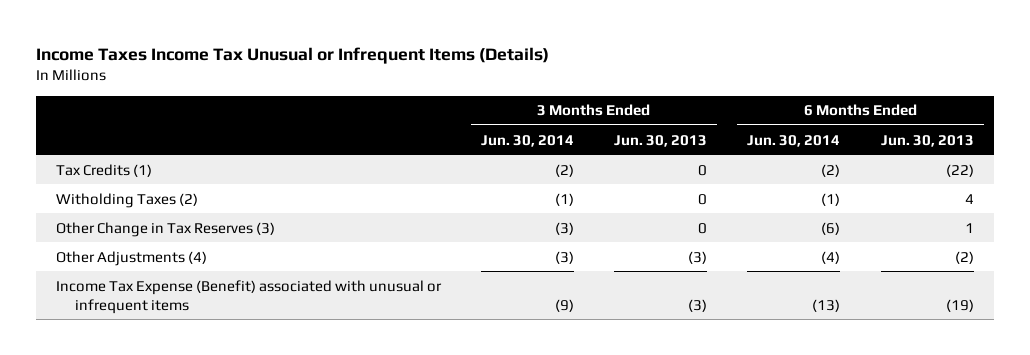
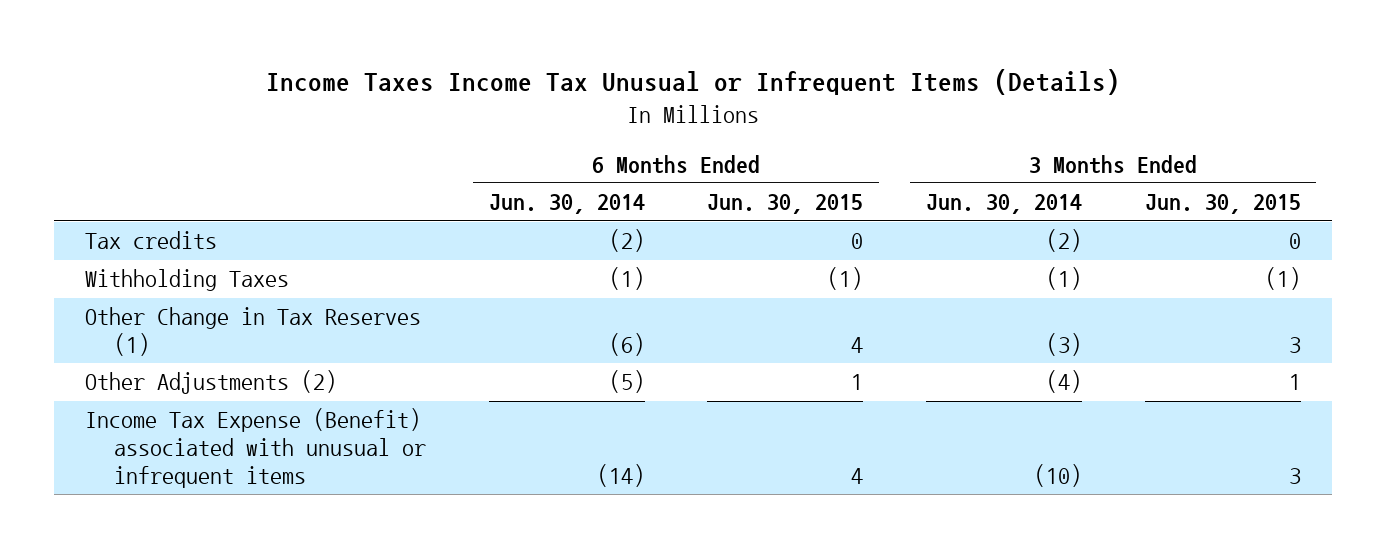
[614,134,708,147] Jun. 30, 2013 -> none
[880,134,974,147] Jun. 30, 2013 -> none
none -> [707,194,864,215] Jun. 30, 2015
none -> [1144,194,1301,215] Jun. 30, 2015
[56,163,153,177] Tax Credits (1) -> [85,231,218,250] Tax credits
[56,192,199,208] Witholding Taxes (2) -> [85,269,290,292] Withholding Taxes
[56,221,276,237] Other Change in Tax Reserves (3) -> [85,307,422,357] Other Change in Tax Reserves (1)
[56,250,208,266] Other Adjustments (4) -> [85,370,338,395] Other Adjustments (2)
[555,250,575,264] (3) -> [1045,370,1082,394] (4)
[821,250,841,264] (4) -> [608,370,645,394] (5)
[555,298,575,312] (9) -> [1033,463,1082,487] (10)
[812,298,841,312] (13) -> [596,463,645,487] (14)

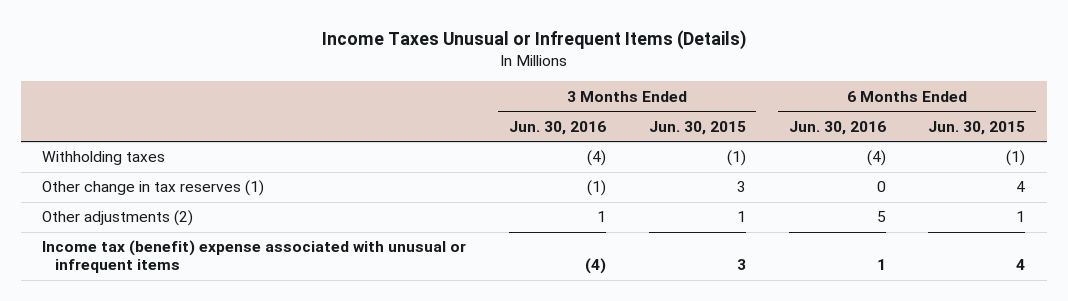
[266,69,1121,96] Income Taxes Income Tax Unusual or Infrequent Items (Details) -> [321,29,746,50] Income Taxes Unusual or Infrequent Items (Details)
[488,194,645,215] Jun. 30, 2014 -> none
[925,194,1082,215] Jun. 30, 2014 -> none
none -> [509,120,607,135] Jun. 30, 2016
none -> [788,120,886,135] Jun. 30, 2016
[85,231,218,250] Tax credits -> none
[85,269,290,292] Withholding Taxes -> [42,151,166,166] Withholding taxes
[85,307,422,357] Other Change in Tax Reserves (1) -> [42,180,265,197] Other change in tax reserves (1)
[85,370,338,395] Other Adjustments (2) -> [42,210,194,227] Other adjustments (2)
[85,408,426,488] Income Tax Expense (Benefit) associated with unusual or infrequent items -> [42,240,467,274] Income tax (benefit) expense associated with unusual or infrequent items

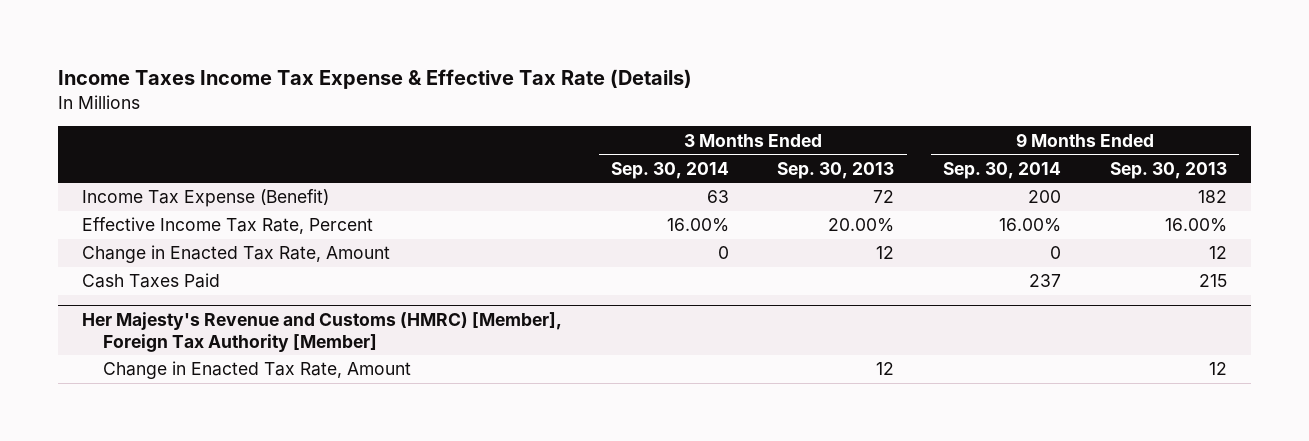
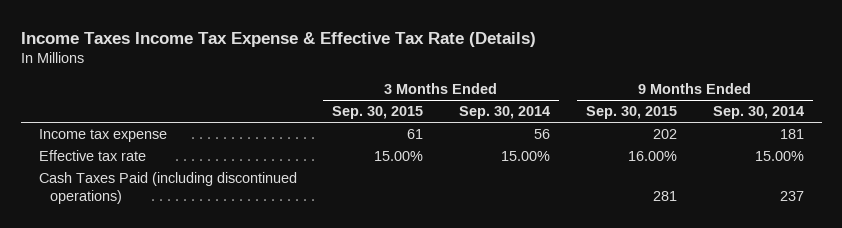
[777,161,895,179] Sep. 30, 2013 -> none
[1109,161,1227,179] Sep. 30, 2013 -> none
none -> [332,106,424,120] Sep. 30, 2015
none -> [585,106,677,120] Sep. 30, 2015
[82,245,391,264] Change in Enacted Tax Rate, Amount -> none
[82,312,563,352] Her Majesty's Revenue and Customs (HMRC) [Member], Foreign Tax Authority [Member] -> none
[102,361,411,380] Change in Enacted Tax Rate, Amount -> none
[82,189,330,208] Income Tax Expense (Benefit) -> [38,129,167,143] Income tax expense
[706,190,729,204] 63 -> [534,129,551,140] 56
[1028,190,1062,204] 200 -> [779,129,804,140] 181
[82,217,374,235] Effective Income Tax Rate, Percent -> [38,150,146,162] Effective tax rate
[666,218,729,233] 16.00% -> [501,151,551,162] 15.00%
[999,218,1062,233] 16.00% -> [754,151,804,162] 15.00%
[82,273,221,289] Cash Taxes Paid -> [38,172,297,205] Cash Taxes Paid (including discontinued operations)

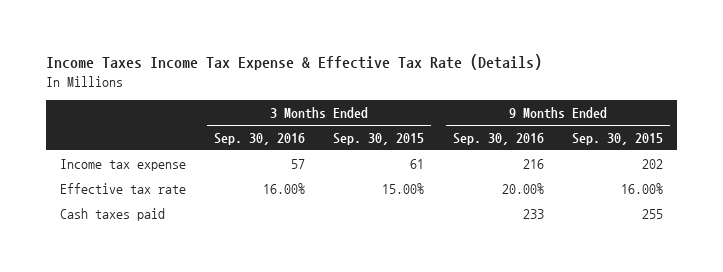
[459,106,551,120] Sep. 30, 2014 -> none
[712,106,804,120] Sep. 30, 2014 -> none
none -> [213,133,305,146] Sep. 30, 2016
none -> [452,133,544,146] Sep. 30, 2016
[38,172,297,205] Cash Taxes Paid (including discontinued operations) -> [59,207,165,221] Cash taxes paid
[652,191,677,202] 281 -> [641,208,663,219] 255

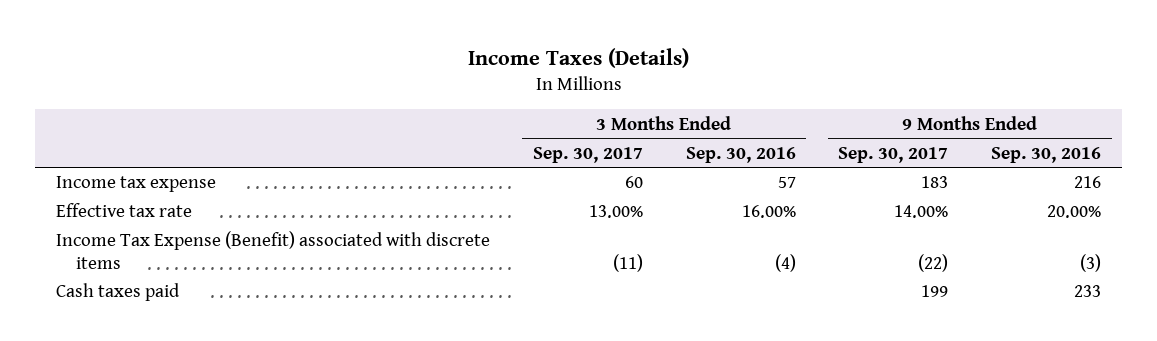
[45,54,542,71] Income Taxes Income Tax Expense & Effective Tax Rate (Details) -> [467,47,689,68] Income Taxes (Details)
[333,133,425,146] Sep. 30, 2015 -> none
[571,133,663,146] Sep. 30, 2015 -> none
none -> [533,146,644,163] Sep. 30, 2017
none -> [838,146,949,163] Sep. 30, 2017
none -> [56,231,491,269] Income Tax Expense (Benefit) associated with discrete items

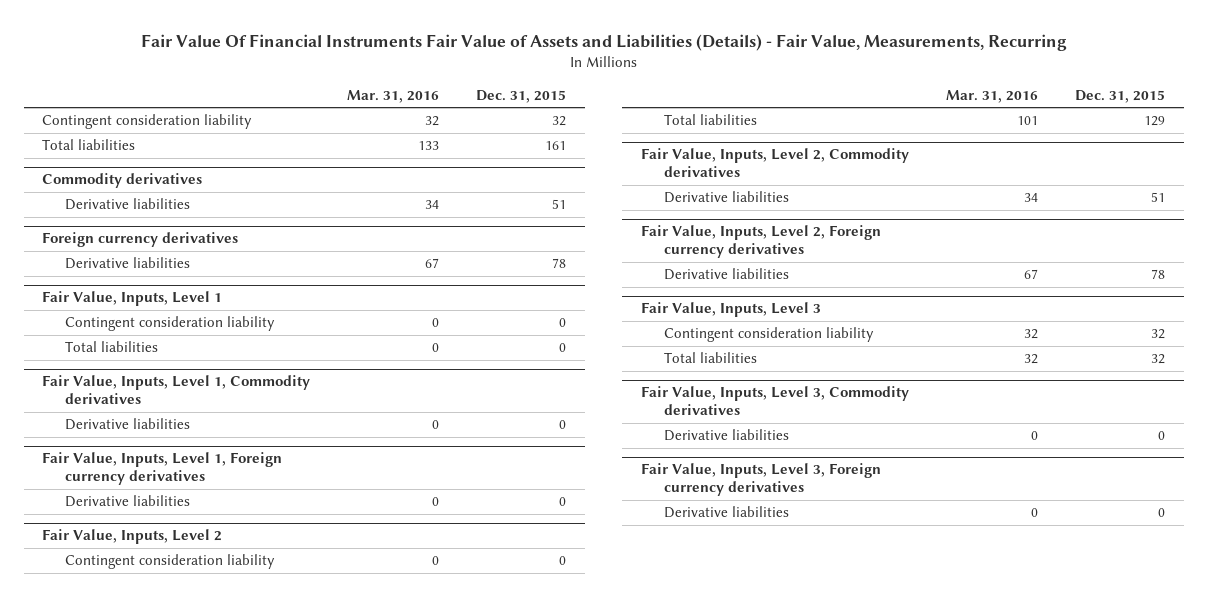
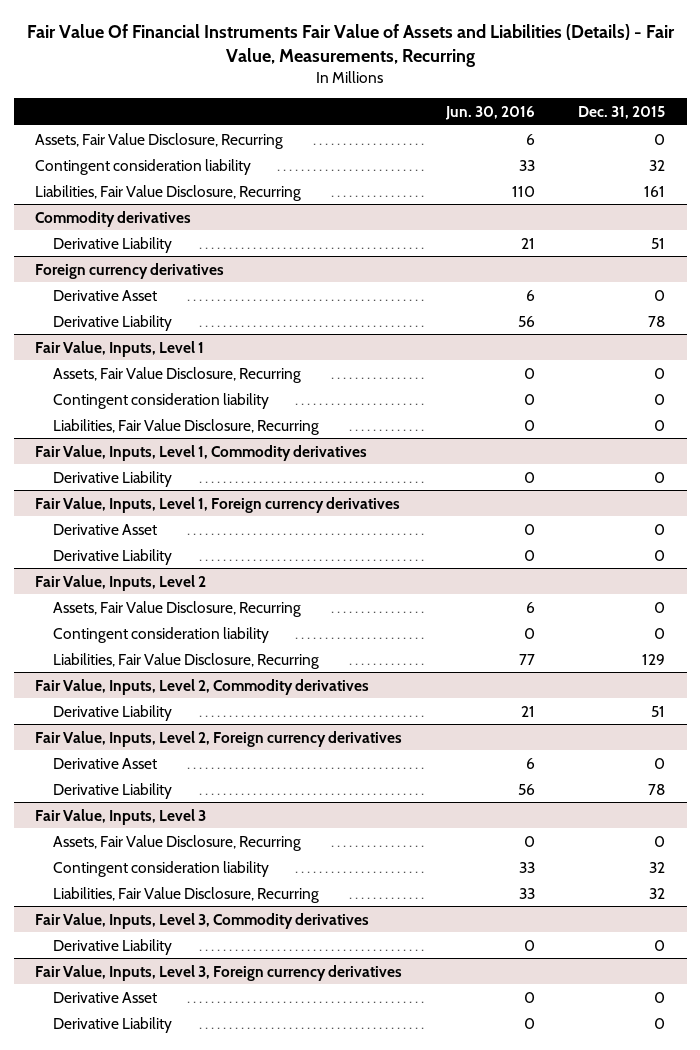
[347,89,440,103] Mar. 31, 2016 -> none
none -> [444,105,535,120] Jun. 30, 2016
none -> [35,132,284,149] Assets, Fair Value Disclosure, Recurring
[42,139,136,151] Total liabilities -> [35,184,302,201] Liabilities, Fair Value Disclosure, Recurring
[65,198,191,211] Derivative liabilities -> [53,236,173,253] Derivative Liability
none -> [53,289,158,301] Derivative Asset
[65,257,191,270] Derivative liabilities -> [53,314,173,331] Derivative Liability
none -> [53,366,302,383] Assets, Fair Value Disclosure, Recurring
[65,341,159,353] Total liabilities -> none
none -> [53,418,320,435] Liabilities, Fair Value Disclosure, Recurring
[65,418,191,431] Derivative liabilities -> [53,470,173,487] Derivative Liability
none -> [53,523,158,535] Derivative Asset
[65,495,191,508] Derivative liabilities -> [53,548,173,565] Derivative Liability
none -> [53,600,302,617] Assets, Fair Value Disclosure, Recurring
[663,114,757,126] Total liabilities -> [53,652,320,669] Liabilities, Fair Value Disclosure, Recurring
[663,191,789,204] Derivative liabilities -> [53,704,173,721] Derivative Liability
none -> [53,757,158,769] Derivative Asset
[663,268,789,281] Derivative liabilities -> [53,782,173,799] Derivative Liability
none -> [53,834,302,851] Assets, Fair Value Disclosure, Recurring
[663,352,757,364] Total liabilities -> none
none -> [53,886,320,903] Liabilities, Fair Value Disclosure, Recurring
[663,429,789,442] Derivative liabilities -> [53,938,173,955] Derivative Liability
none -> [53,991,158,1003] Derivative Asset
[663,506,789,519] Derivative liabilities -> [53,1016,173,1033] Derivative Liability

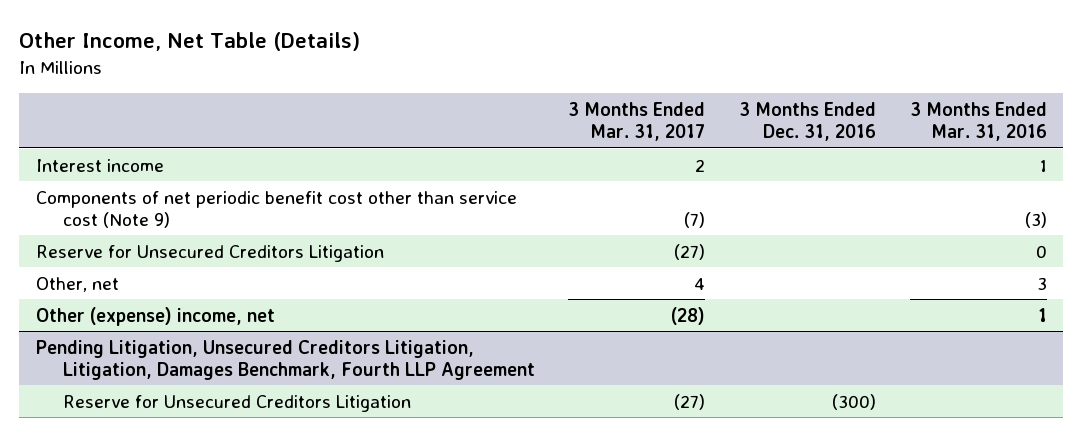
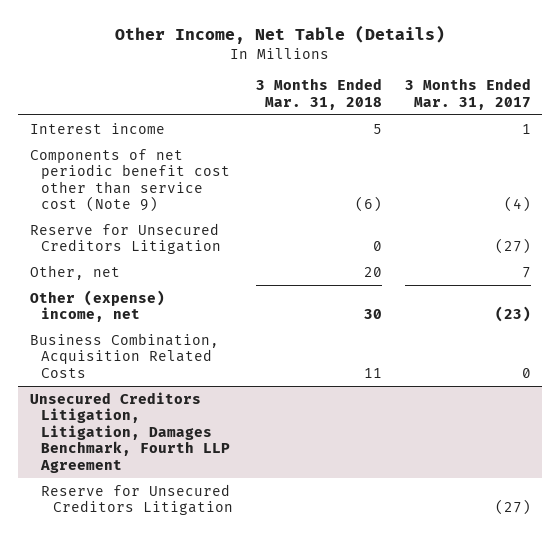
[738,102,876,142] 3 Months Ended Dec. 31, 2016 -> none
[909,102,1047,142] 3 Months Ended Mar. 31, 2016 -> none
none -> [255,78,382,110] 3 Months Ended Mar. 31, 2018
[695,158,706,172] 2 -> [521,123,531,134] 1
[684,211,706,228] (7) -> [503,196,531,213] (4)
[694,277,706,290] 4 -> [521,266,531,278] 7
[671,306,706,325] (28) -> [494,306,531,323] (23)
none -> [29,332,219,378] Business Combination, Acquisition Related Costs
[35,339,535,380] Pending Litigation, Unsecured Creditors Litigation, Litigation, Damages Benchmark, Fourth LLP Agreement -> [29,391,231,473] Unsecured Creditors Litigation, Litigation, Damages Benchmark, Fourth LLP Agreement

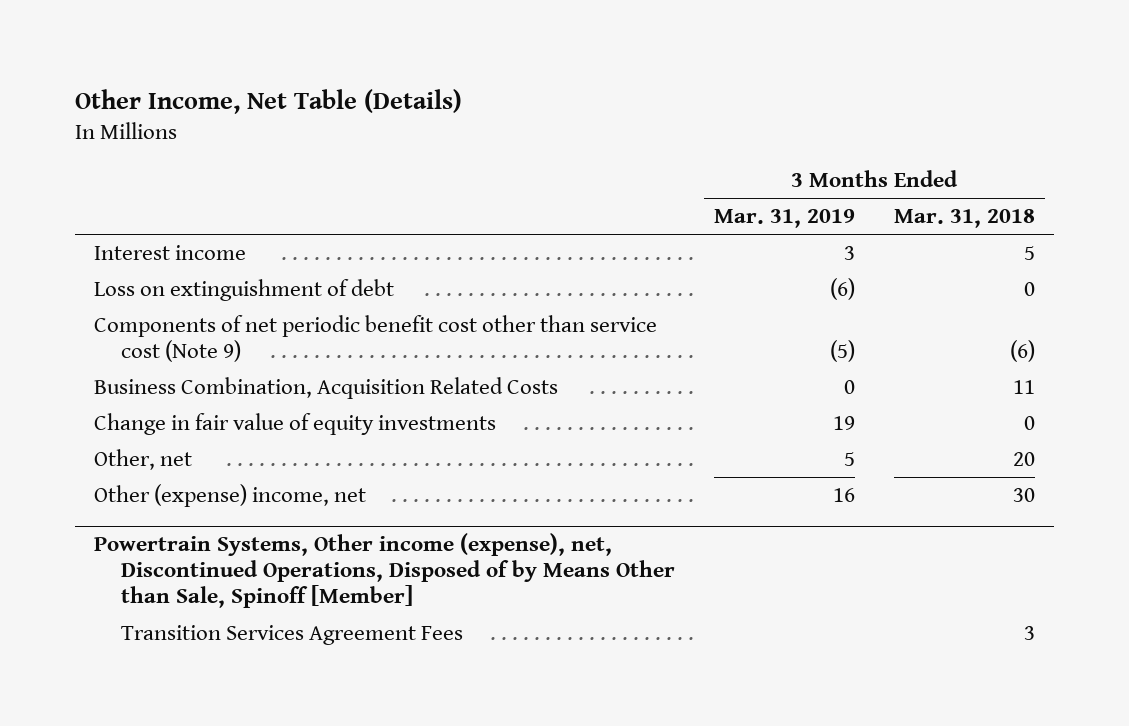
[404,78,531,110] 3 Months Ended Mar. 31, 2017 -> none
none -> [713,209,855,229] Mar. 31, 2019
none -> [94,279,395,302] Loss on extinguishment of debt
[29,222,222,255] Reserve for Unsecured Creditors Litigation -> none
[29,332,219,378] Business Combination, Acquisition Related Costs -> [94,377,559,400] Business Combination, Acquisition Related Costs
none -> [94,413,497,436] Change in fair value of equity investments
[29,391,231,473] Unsecured Creditors Litigation, Litigation, Damages Benchmark, Fourth LLP Agreement -> none
[41,483,234,516] Reserve for Unsecured Creditors Litigation -> none
none -> [94,533,675,609] Powertrain Systems, Other income (expense), net, Discontinued Operations, Disposed of by Means Other than Sale, Spinoff [Member]
none -> [120,625,463,646] Transition Services Agreement Fees

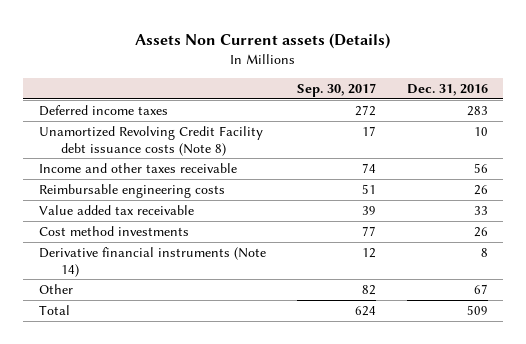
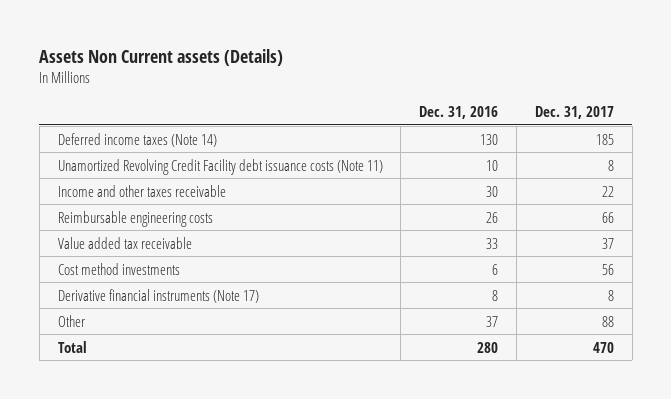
[296,82,376,97] Sep. 30, 2017 -> none
none -> [534,105,614,119] Dec. 31, 2017
[38,105,168,117] Deferred income taxes -> [57,132,217,147] Deferred income taxes (Note 14)
[466,106,488,117] 283 -> [480,133,499,145] 130
[38,126,263,156] Unamortized Revolving Credit Facility debt issuance costs (Note 8) -> [57,158,383,175] Unamortized Revolving Credit Facility debt issuance costs (Note 11)
[473,163,488,174] 56 -> [486,185,499,197] 30
[473,227,488,238] 26 -> [492,263,499,275] 6
[38,247,266,277] Derivative financial instruments (Note 14) -> [57,288,259,303] Derivative financial instruments (Note 17)
[473,284,488,295] 67 -> [486,315,499,327] 37
[466,305,488,316] 509 -> [477,341,499,353] 280

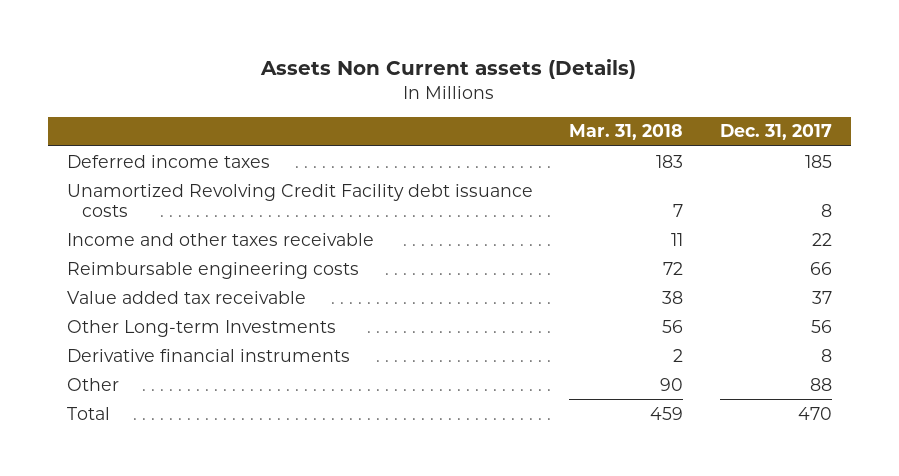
[419,105,499,119] Dec. 31, 2016 -> none
none -> [569,124,684,141] Mar. 31, 2018
[57,132,217,147] Deferred income taxes (Note 14) -> [66,154,270,168] Deferred income taxes
[57,158,383,175] Unamortized Revolving Credit Facility debt issuance costs (Note 11) -> [66,183,533,218] Unamortized Revolving Credit Facility debt issuance costs
[57,262,180,275] Cost method investments -> none
none -> [66,319,336,337] Other Long-term Investments
[57,288,259,303] Derivative financial instruments (Note 17) -> [66,348,350,362] Derivative financial instruments

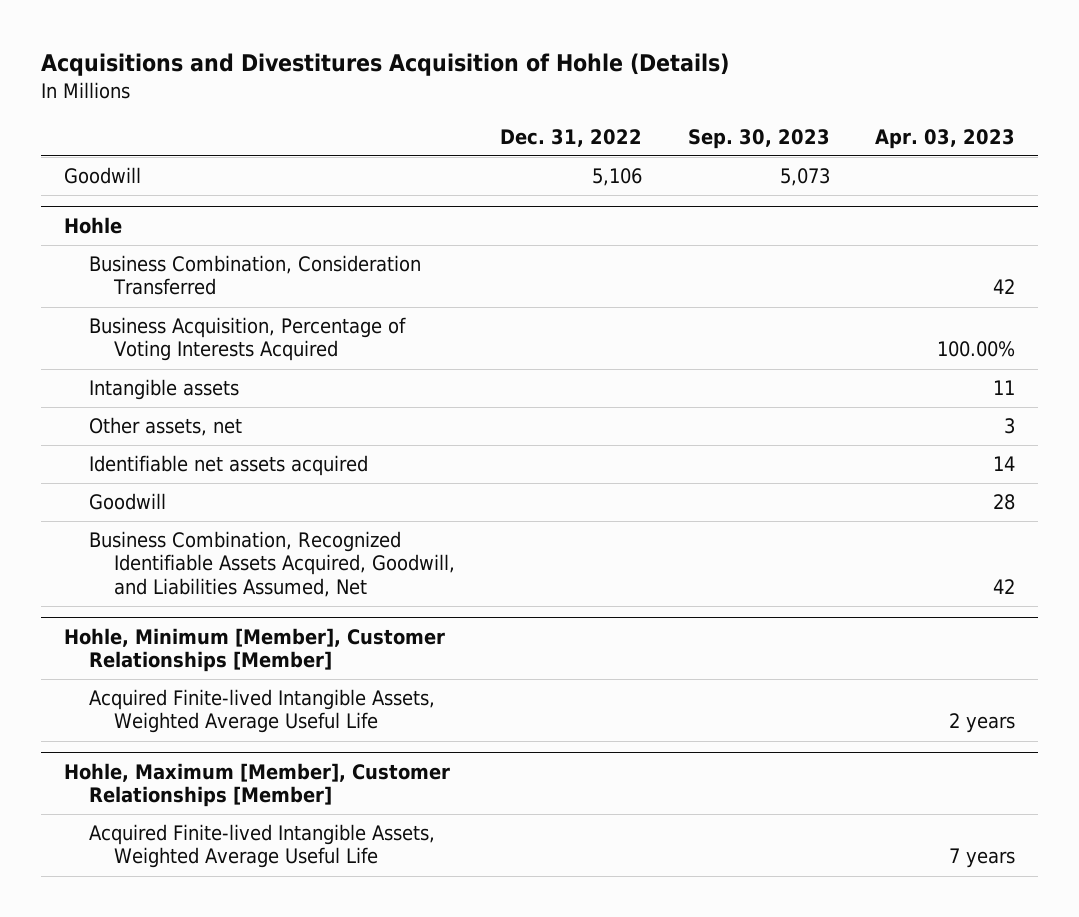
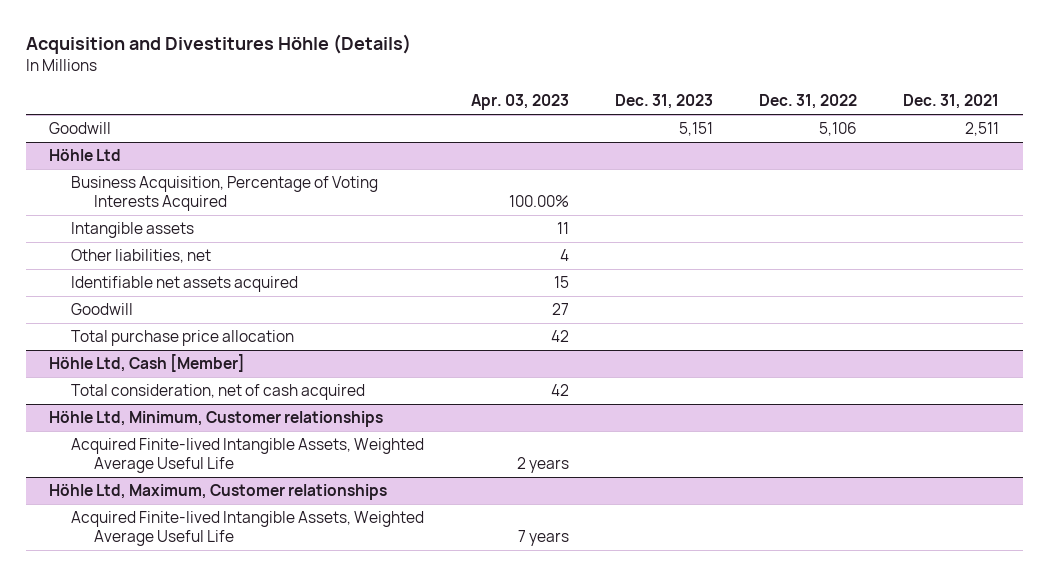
[41,53,730,77] Acquisitions and Divestitures Acquisition of Hohle (Details) -> [25,33,411,54] Acquisition and Divestitures Höhle (Details)
[687,128,830,149] Sep. 30, 2023 -> none
none -> [614,94,713,110] Dec. 31, 2023
none -> [903,94,1000,110] Dec. 31, 2021
[63,216,122,234] Hohle -> none
[88,255,421,296] Business Combination, Consideration Transferred -> none
none -> [48,149,121,162] Höhle Ltd
[63,627,445,673] Hohle, Minimum [Member], Customer Relationships [Member] -> none
[88,417,242,437] Other assets, net -> [71,249,212,264] Other liabilities, net
[1004,418,1016,435] 3 -> [559,249,569,262] 4
[993,456,1016,472] 14 -> [553,276,569,289] 15
[993,494,1016,511] 28 -> [551,303,569,316] 27
[88,531,455,597] Business Combination, Recognized Identifiable Assets Acquired, Goodwill, and Liabilities Assumed, Net -> [71,330,295,347] Total purchase price allocation
none -> [48,354,245,373] Höhle Ltd, Cash [Member]
none -> [71,384,366,401] Total consideration, net of cash acquired
none -> [48,411,383,428] Höhle Ltd, Minimum, Customer relationships
[63,762,450,808] Hohle, Maximum [Member], Customer Relationships [Member] -> none
none -> [48,484,387,501] Höhle Ltd, Maximum, Customer relationships

